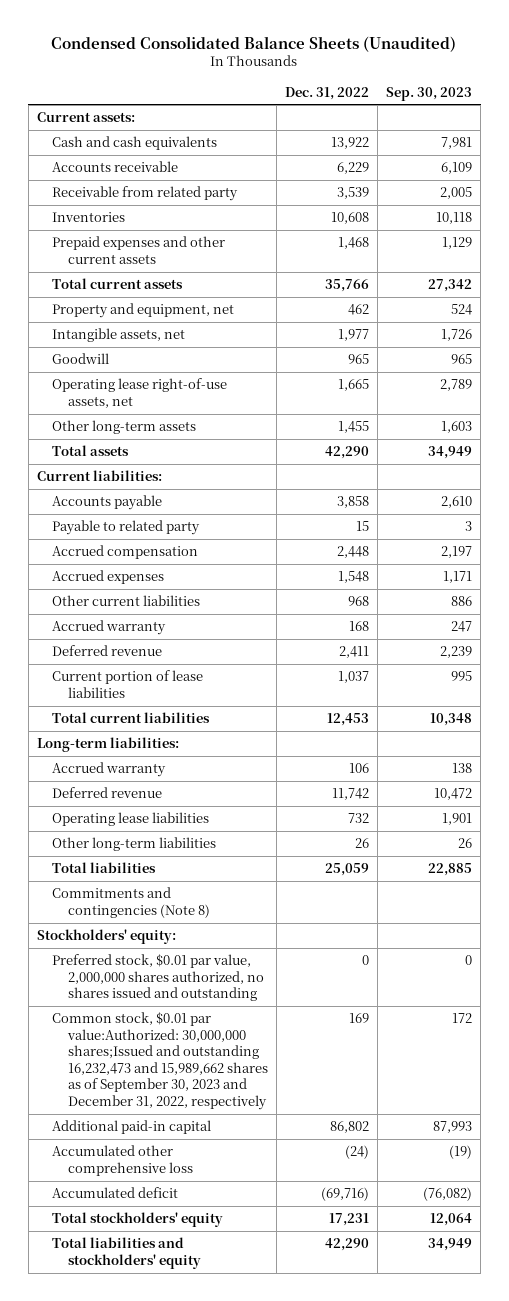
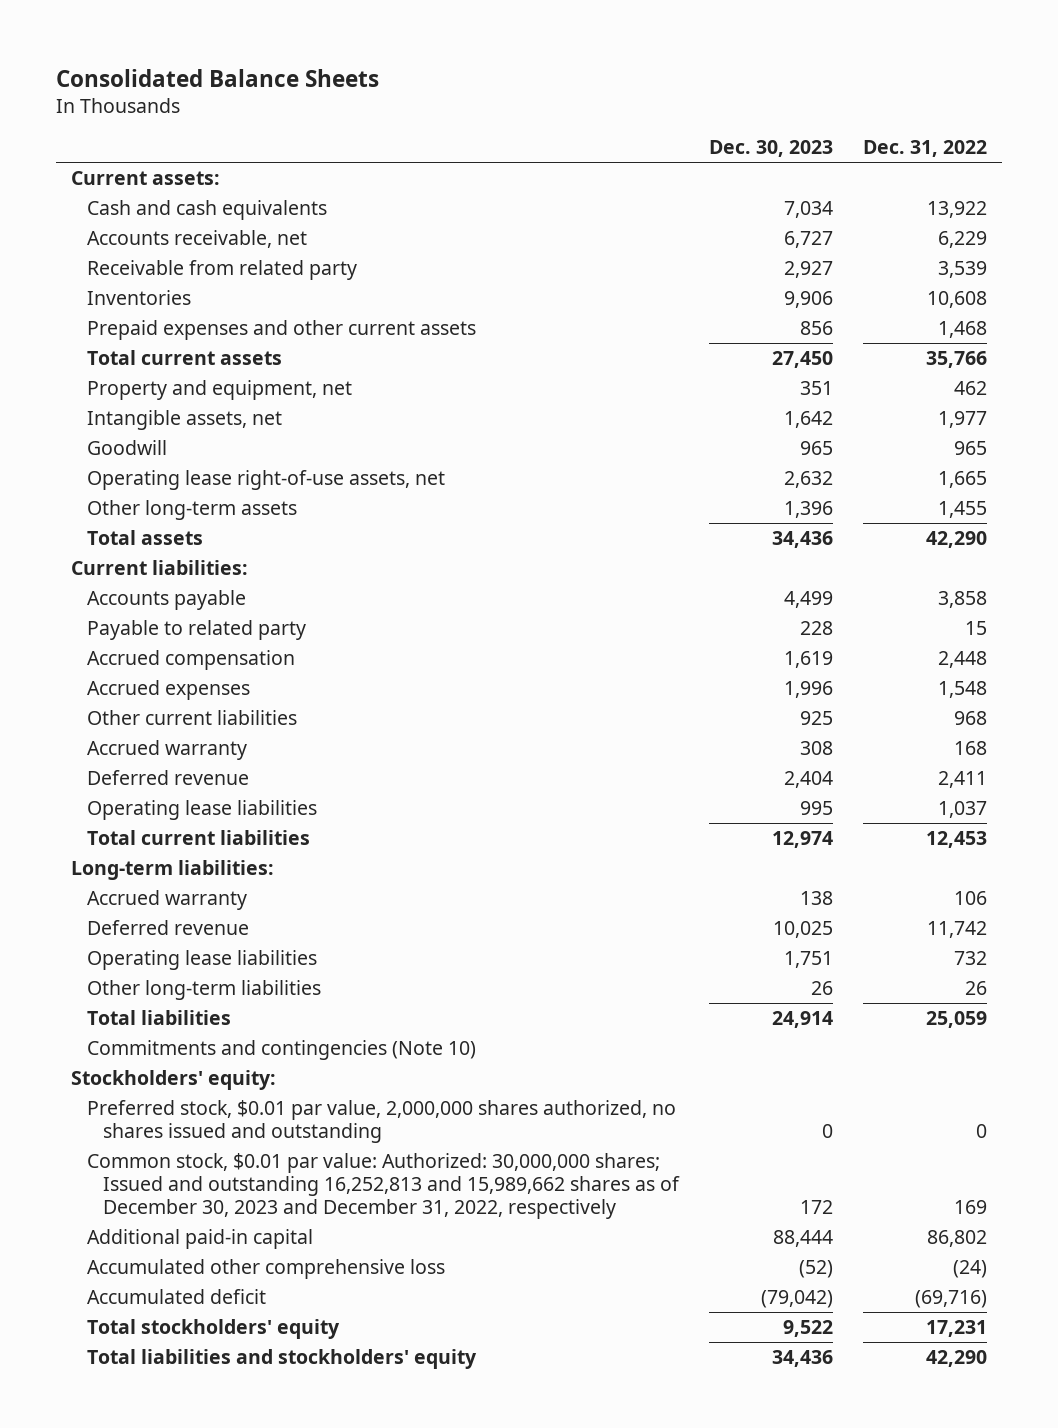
[51,35,457,52] Condensed Consolidated Balance Sheets (Unaudited) -> [56,68,380,87] Consolidated Balance Sheets
[386,86,473,101] Sep. 30, 2023 -> none
none -> [708,140,833,158] Dec. 30, 2023
[52,161,179,173] Accounts receivable -> [86,229,307,248] Accounts receivable, net
[52,670,204,698] Current portion of lease liabilities -> [86,799,317,820] Operating lease liabilities
[52,887,211,918] Commitments and contingencies (Note 8) -> [86,1039,476,1060] Commitments and contingencies (Note 10)
[52,1012,269,1110] Common stock, $0.01 par value:Authorized: 30,000,000 shares;Issued and outstanding 16,232,473 and 15,989,662 shares as of September 30, 2023 and December 31, 2022, respectively -> [86,1152,680,1219] Common stock, $0.01 par value: Authorized: 30,000,000 shares; Issued and outstanding 16,252,813 and 15,989,662 shares as of December 30, 2023 and December 31, 2022, respectively

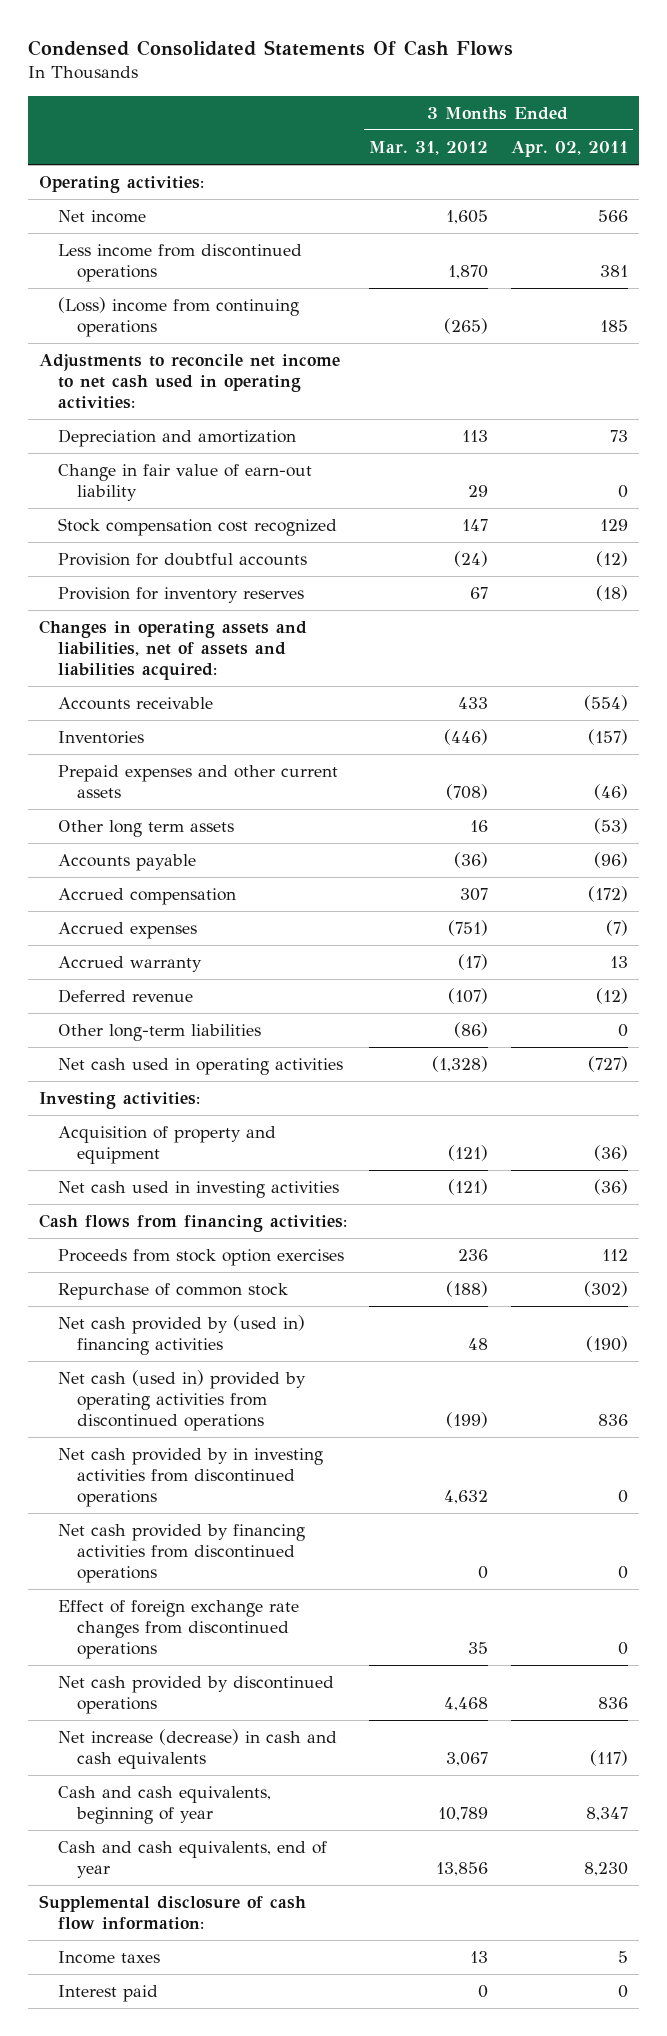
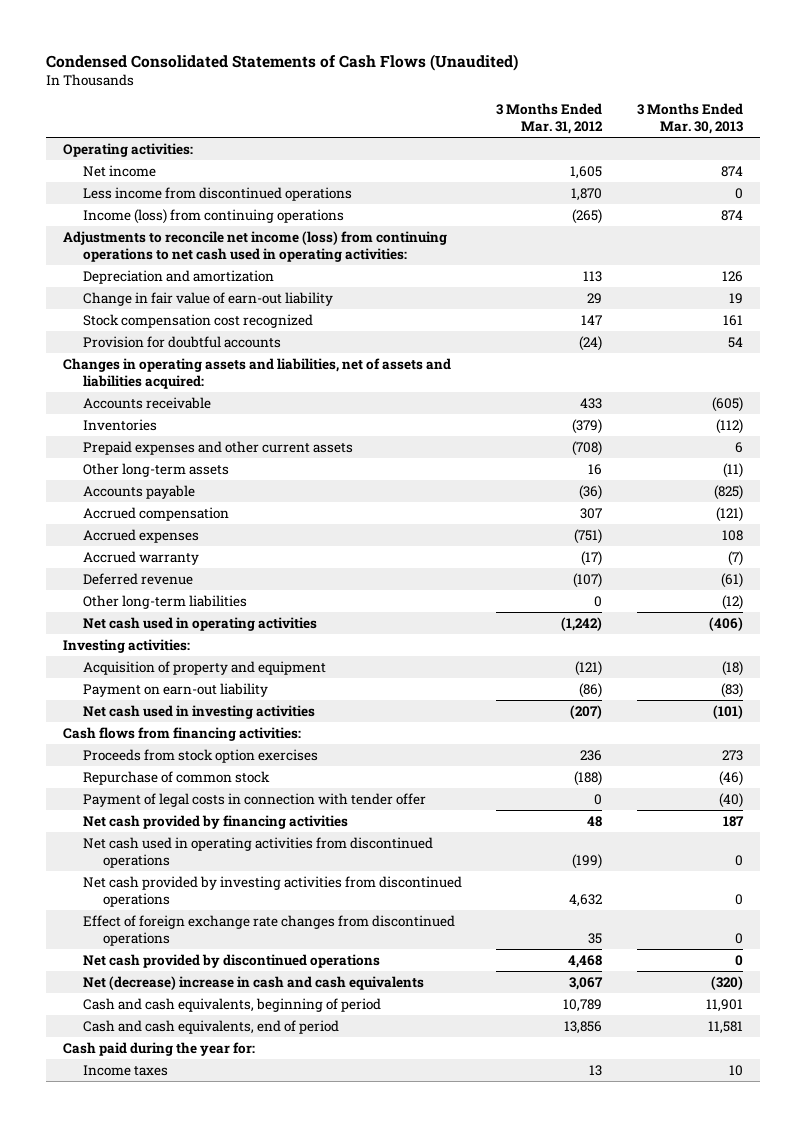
[28,40,514,57] Condensed Consolidated Statements Of Cash Flows -> [46,53,519,71] Condensed Consolidated Statements of Cash Flows (Unaudited)
[510,140,628,157] Apr. 02, 2011 -> none
none -> [636,102,743,134] 3 Months Ended Mar. 30, 2013
[58,297,300,338] (Loss) income from continuing operations -> [82,208,344,224] Income (loss) from continuing operations
[39,354,341,410] Adjustments to reconcile net income to net cash used in operating activities: -> [63,230,448,262] Adjustments to reconcile net income (loss) from continuing operations to net cash used in operating activities:
[58,587,305,604] Provision for inventory reserves -> none
[444,729,489,746] (446) -> [572,418,603,434] (379)
[58,820,235,838] Other long term assets -> [82,462,229,477] Other long-term assets
[454,1022,489,1039] (86) -> [594,595,603,607] 0
[432,1056,489,1073] (1,328) -> [561,616,603,631] (1,242)
none -> [82,682,268,697] Payment on earn-out liability
[448,1179,489,1196] (121) -> [570,704,603,719] (207)
[58,1524,306,1584] Net cash provided by financing activities from discontinued operations -> none
none -> [82,792,426,807] Payment of legal costs in connection with tender offer
[58,1315,306,1356] Net cash provided by (used in) financing activities -> [82,814,348,829] Net cash provided by financing activities
[58,1370,307,1432] Net cash (used in) provided by operating activities from discontinued operations -> [82,836,433,868] Net cash used in operating activities from discontinued operations
[58,1448,324,1508] Net cash provided by in investing activities from discontinued operations -> [82,875,462,907] Net cash provided by investing activities from discontinued operations
[39,1895,307,1931] Supplemental disclosure of cash flow information: -> none
[58,1729,338,1770] Net increase (decrease) in cash and cash equivalents -> [82,975,424,990] Net (decrease) increase in cash and cash equivalents
[58,1786,272,1825] Cash and cash equivalents, beginning of year -> [82,997,381,1012] Cash and cash equivalents, beginning of period
[58,1841,328,1879] Cash and cash equivalents, end of year -> [82,1019,339,1034] Cash and cash equivalents, end of period
none -> [63,1041,256,1056] Cash paid during the year for:
[58,1985,159,2003] Interest paid -> none

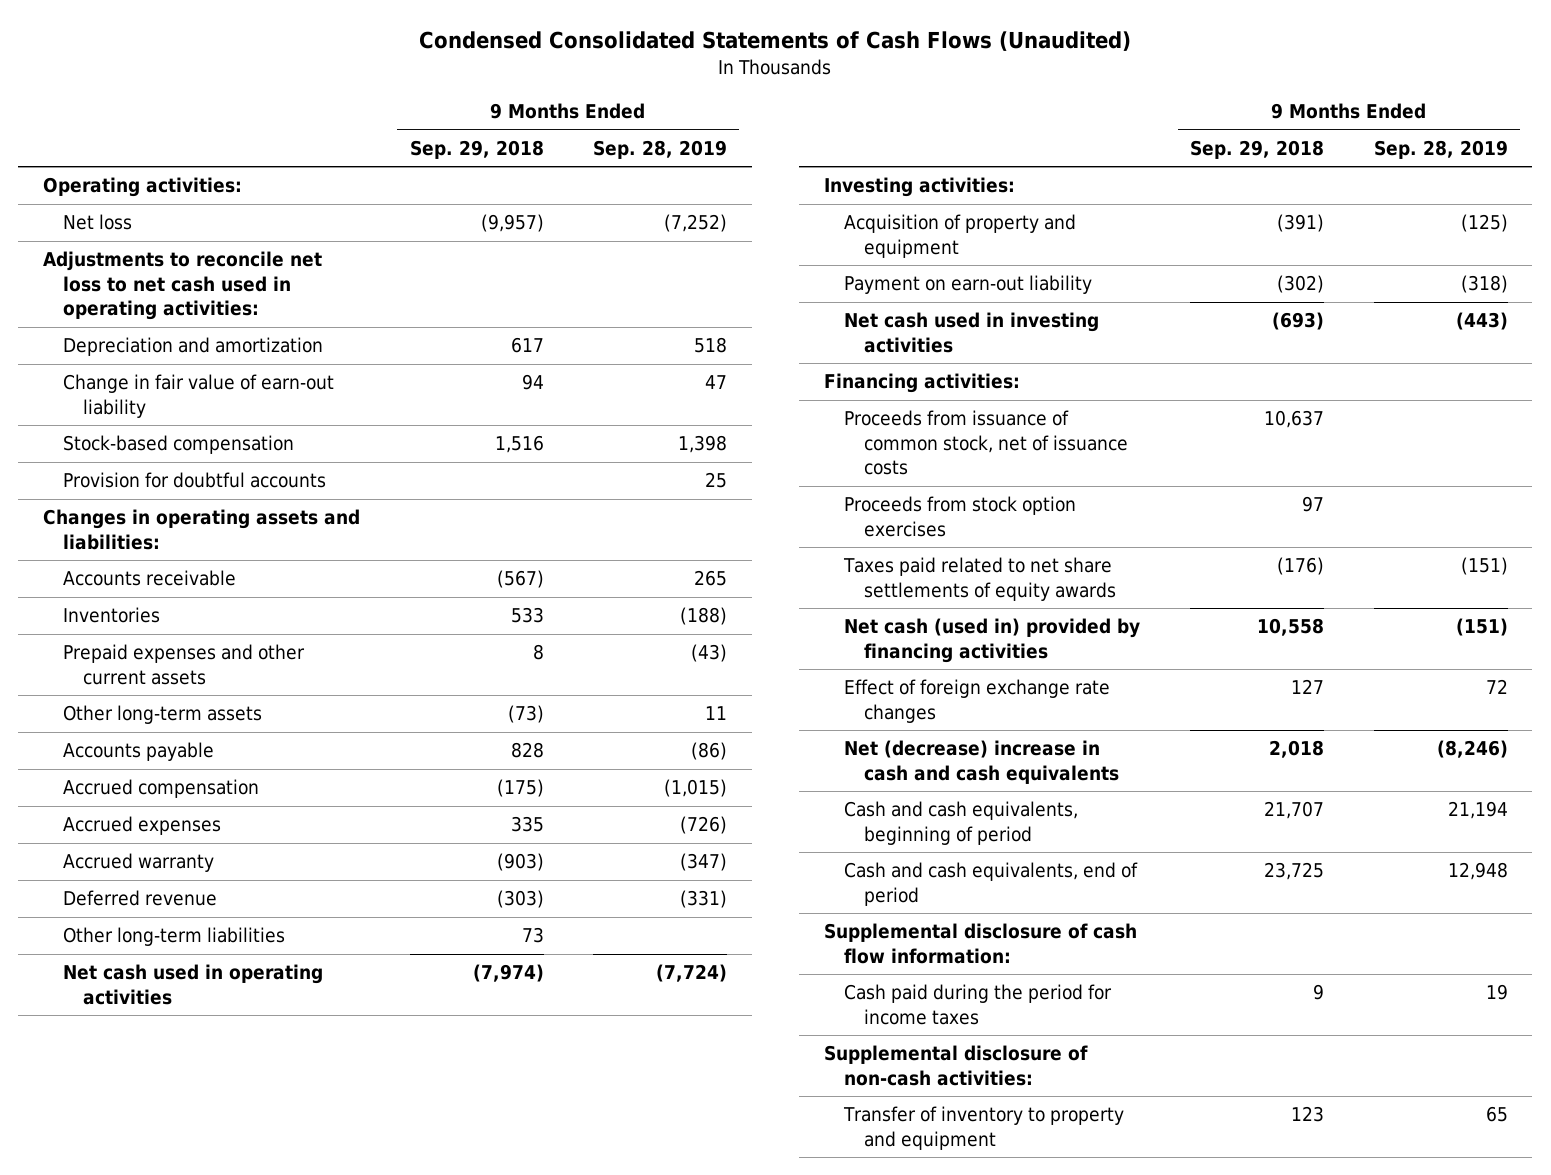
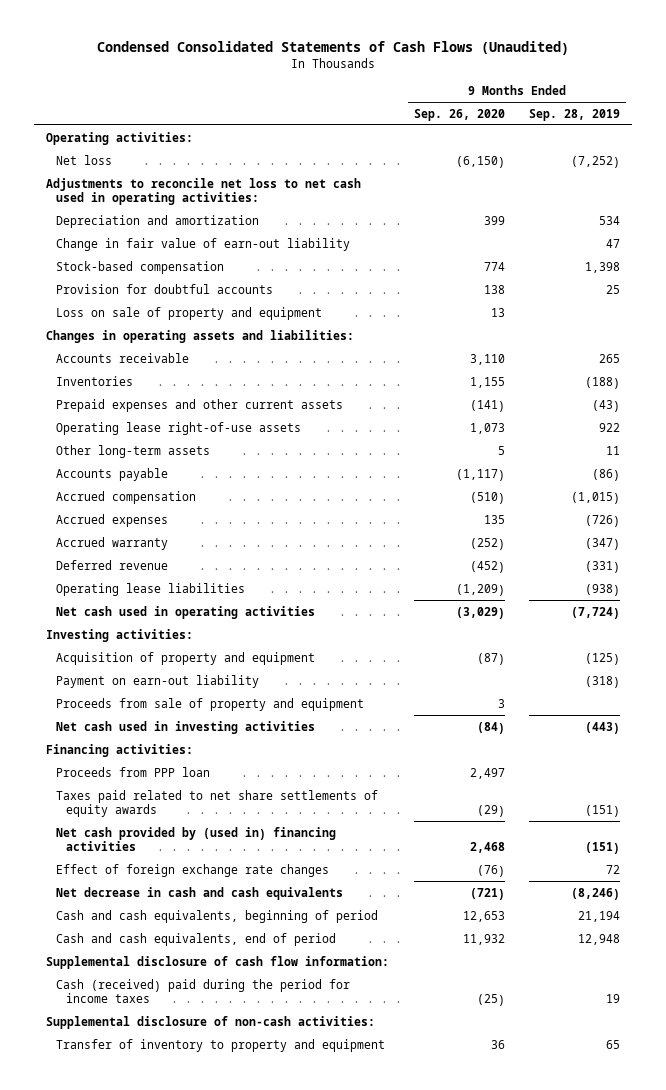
[409,139,544,159] Sep. 29, 2018 -> none
none -> [413,108,505,121] Sep. 26, 2020
[694,337,728,354] 518 -> [598,215,620,225] 534
none -> [56,306,323,320] Loss on sale of property and equipment
none -> [56,421,302,435] Operating lease right-of-use assets
[63,927,286,947] Other long-term liabilities -> none
none -> [56,582,246,596] Operating lease liabilities
none -> [56,697,365,711] Proceeds from sale of property and equipment
[843,410,1128,476] Proceeds from issuance of common stock, net of issuance costs -> none
[843,496,1076,537] Proceeds from stock option exercises -> none
none -> [56,766,211,777] Proceeds from PPP loan
[843,618,1140,663] Net cash (used in) provided by financing activities -> [56,826,337,851] Net cash provided by (used in) financing activities
[843,740,1119,784] Net (decrease) increase in cash and cash equivalents -> [56,886,344,900] Net decrease in cash and cash equivalents
[843,984,1112,1025] Cash paid during the period for income taxes -> [56,978,351,1003] Cash (received) paid during the period for income taxes

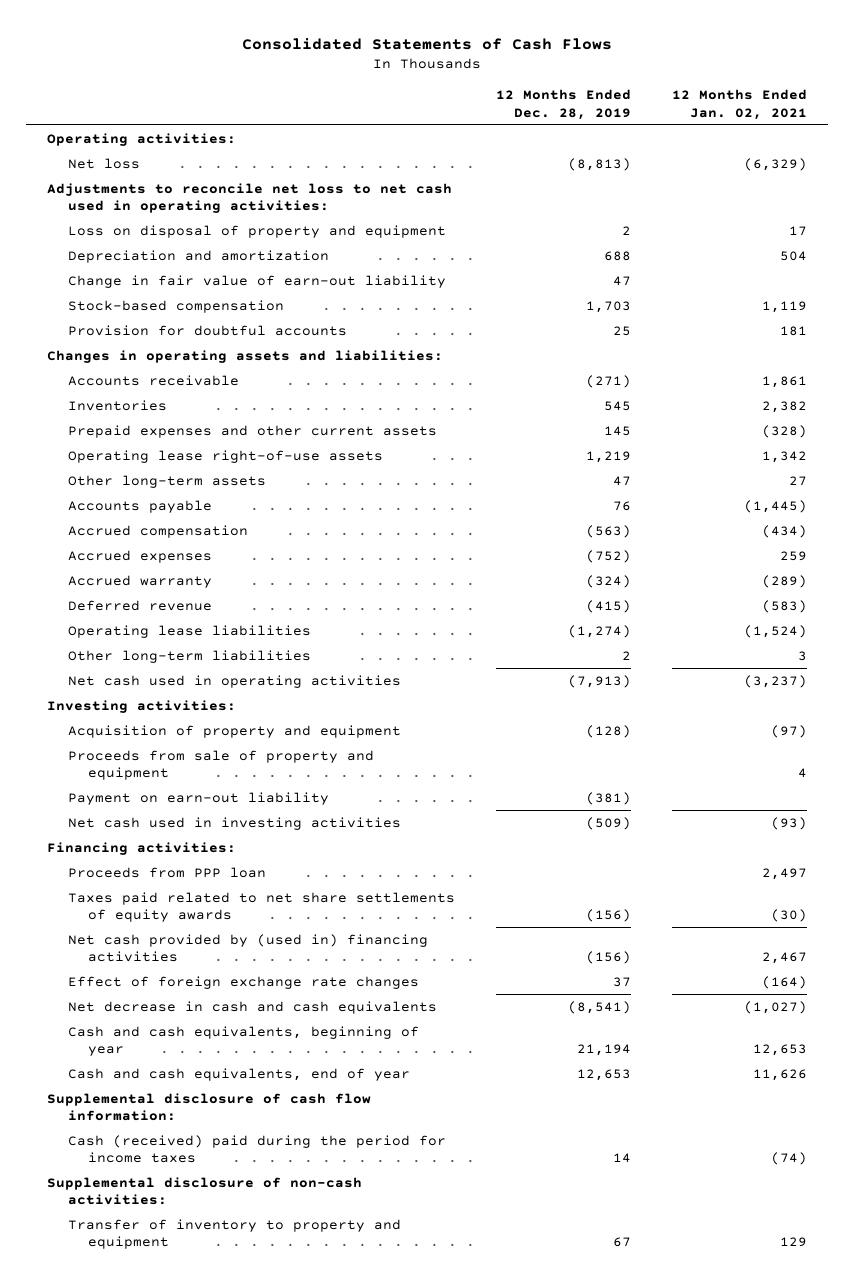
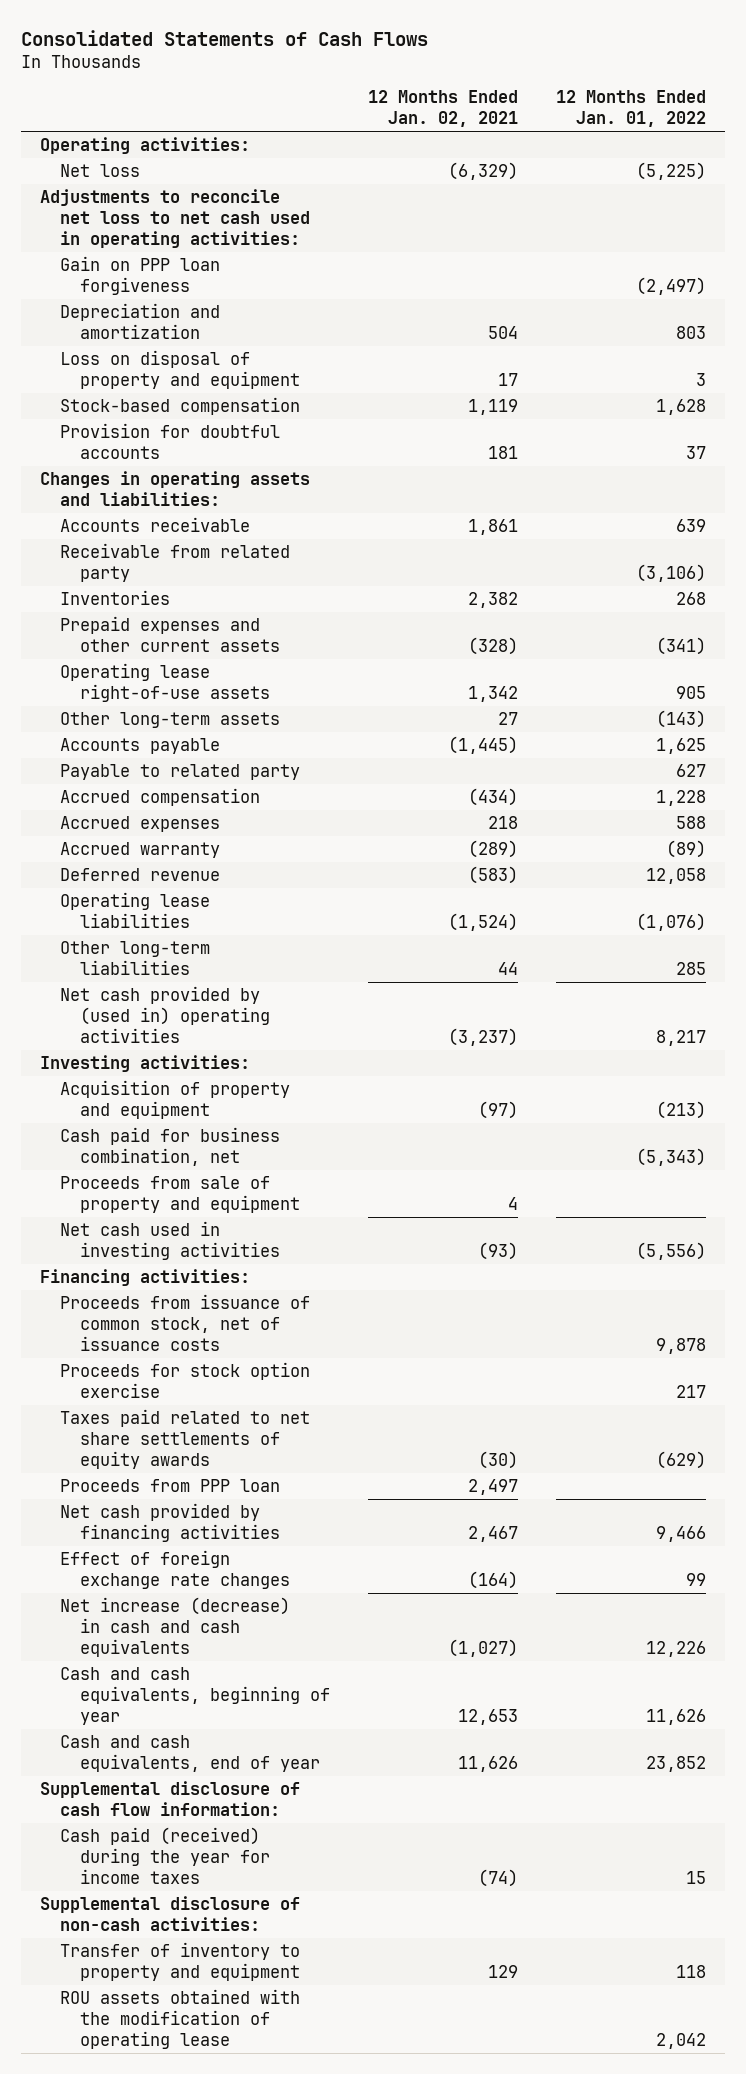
[495,88,631,120] 12 Months Ended Dec. 28, 2019 -> none
none -> [555,90,706,128] 12 Months Ended Jan. 01, 2022
none -> [59,256,220,295] Gain on PPP loan forgiveness
[67,274,446,288] Change in fair value of earn-out liability -> none
[67,224,446,238] Loss on disposal of property and equipment -> [59,350,300,389] Loss on disposal of property and equipment
none -> [59,543,290,582] Receivable from related party
none -> [59,764,300,781] Payable to related party
[780,550,808,561] 259 -> [487,816,518,830] 218
[798,650,808,661] 3 -> [497,961,518,975] 44
[67,674,401,688] Net cash used in operating activities -> [59,986,270,1043] Net cash provided by (used in) operating activities
none -> [59,1127,280,1166] Cash paid for business combination, net
[67,791,329,805] Payment on earn-out liability -> none
none -> [59,1294,310,1351] Proceeds from issuance of common stock, net of issuance costs
none -> [59,1362,310,1398] Proceeds for stock option exercise
[67,866,266,878] Proceeds from PPP loan -> [59,1479,280,1493] Proceeds from PPP loan
[67,933,428,963] Net cash provided by (used in) financing activities -> [59,1503,280,1542] Net cash provided by financing activities
[67,1000,437,1014] Net decrease in cash and cash equivalents -> [59,1597,290,1657] Net increase (decrease) in cash and cash equivalents
[67,1134,446,1164] Cash (received) paid during the period for income taxes -> [59,1827,270,1884] Cash paid (received) during the year for income taxes
none -> [59,1989,300,2049] ROU assets obtained with the modification of operating lease

